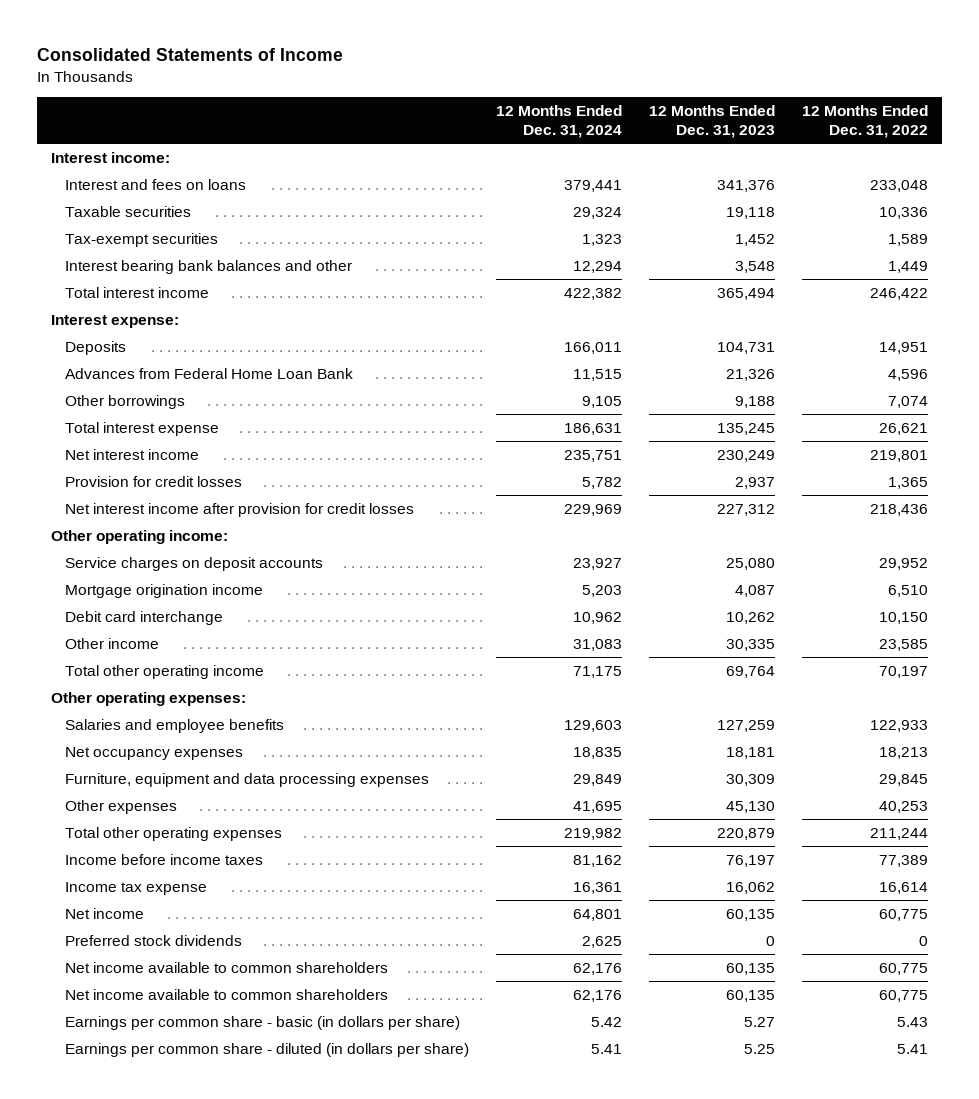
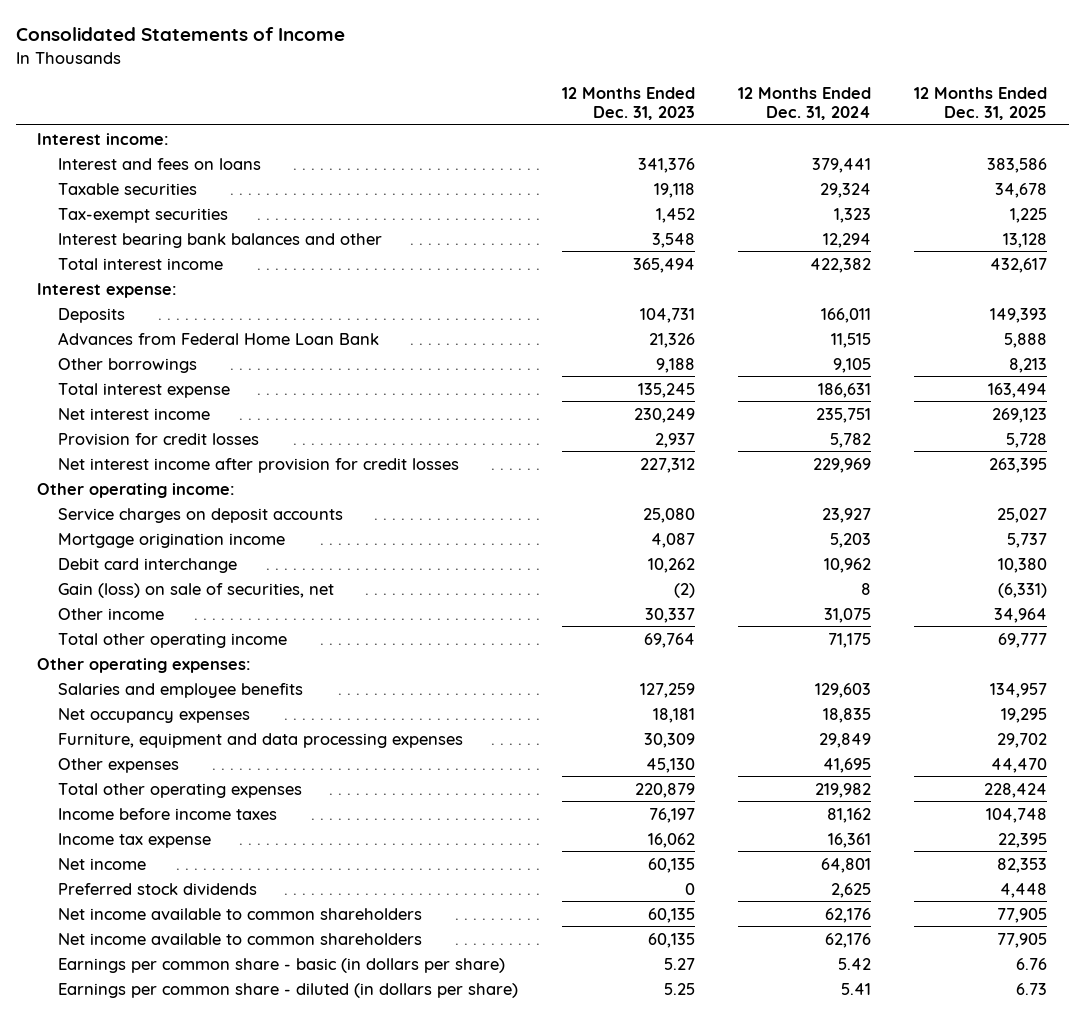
[802,105,929,138] 12 Months Ended Dec. 31, 2022 -> none
none -> [914,86,1048,121] 12 Months Ended Dec. 31, 2025
none -> [58,582,335,598] Gain (loss) on sale of securities, net
[573,638,623,651] 31,083 -> [824,607,872,623] 31,075
[726,638,776,651] 30,335 -> [644,607,695,623] 30,337

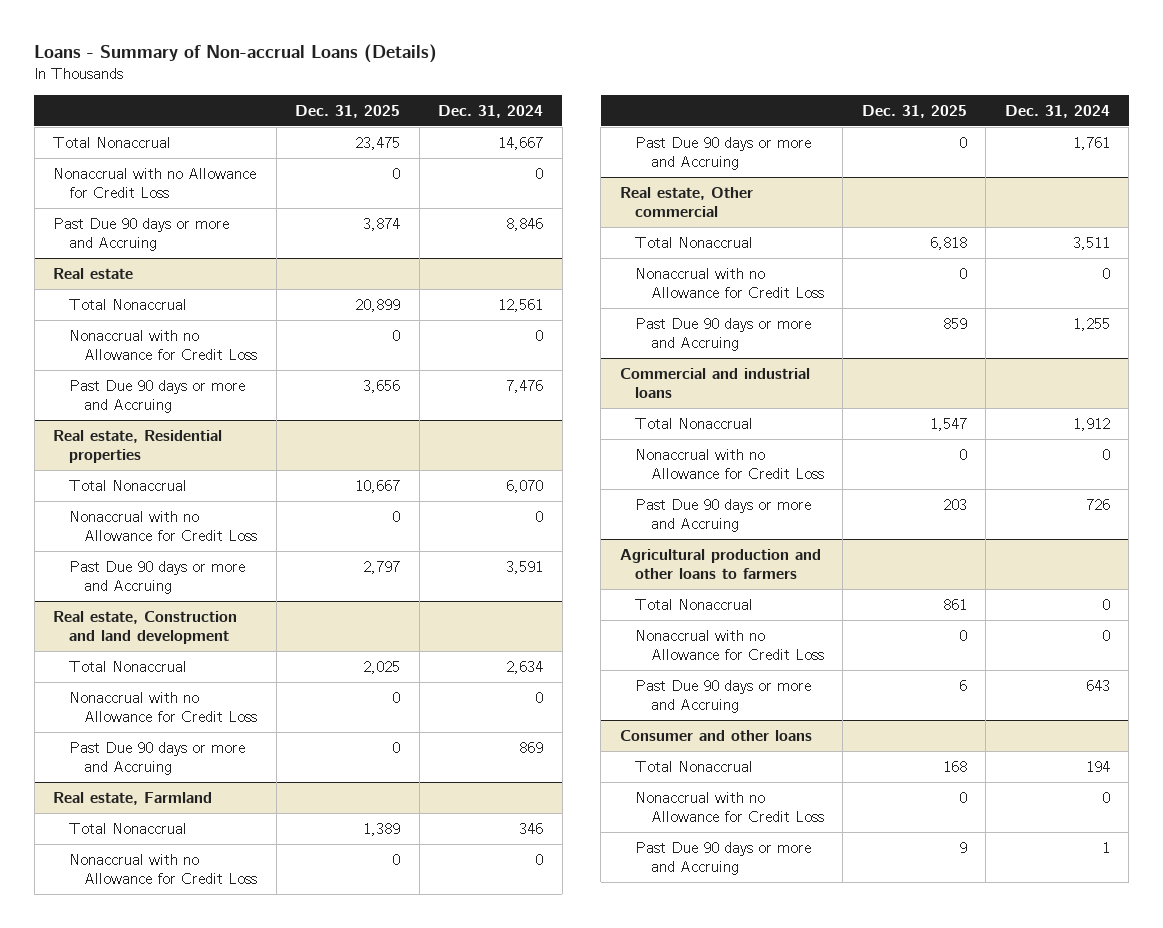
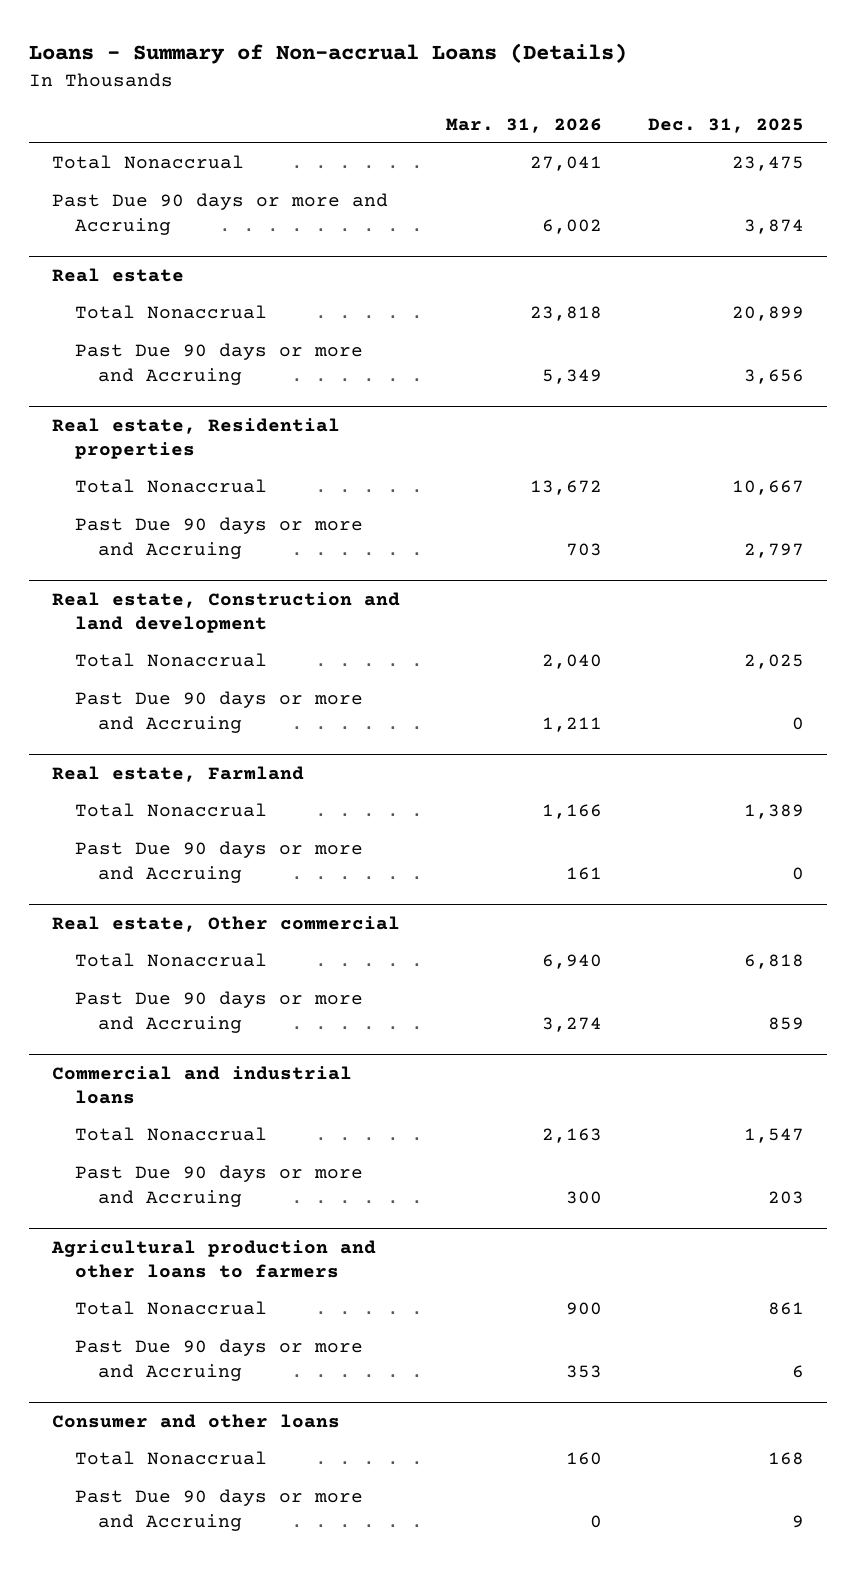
[438,104,544,118] Dec. 31, 2024 -> none
none -> [445,117,602,133] Mar. 31, 2026
[53,167,257,198] Nonaccrual with no Allowance for Credit Loss -> none
[68,329,258,360] Nonaccrual with no Allowance for Credit Loss -> none
[68,510,258,541] Nonaccrual with no Allowance for Credit Loss -> none
[68,691,258,722] Nonaccrual with no Allowance for Credit Loss -> none
[68,853,258,884] Nonaccrual with no Allowance for Credit Loss -> none
[635,267,824,298] Nonaccrual with no Allowance for Credit Loss -> none
[635,448,824,479] Nonaccrual with no Allowance for Credit Loss -> none
[635,629,824,660] Nonaccrual with no Allowance for Credit Loss -> none
[635,791,824,822] Nonaccrual with no Allowance for Credit Loss -> none

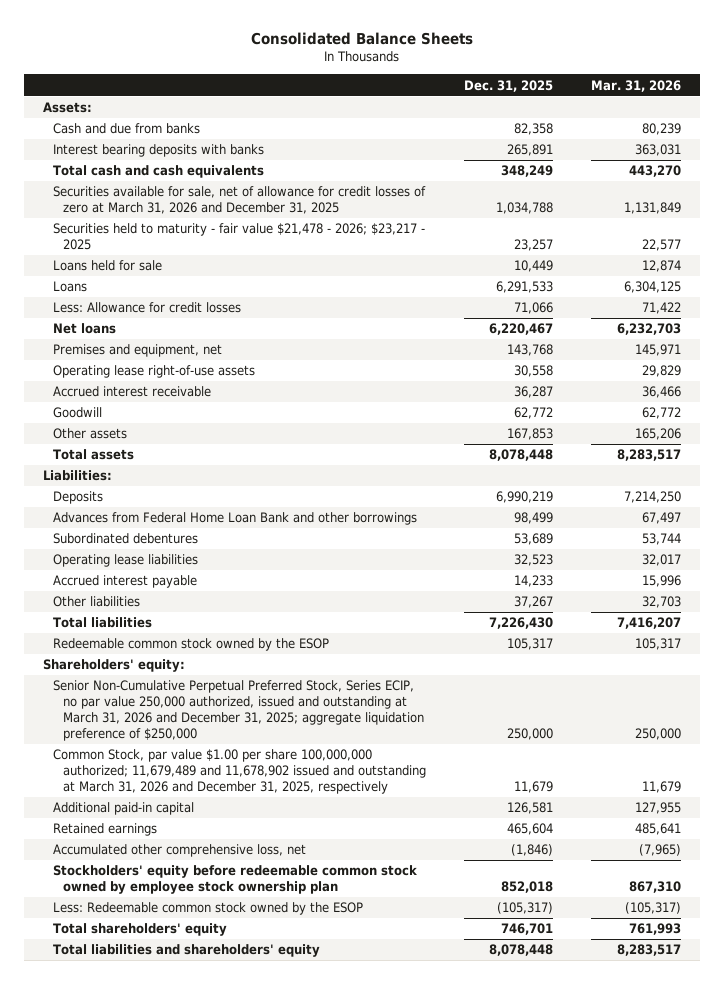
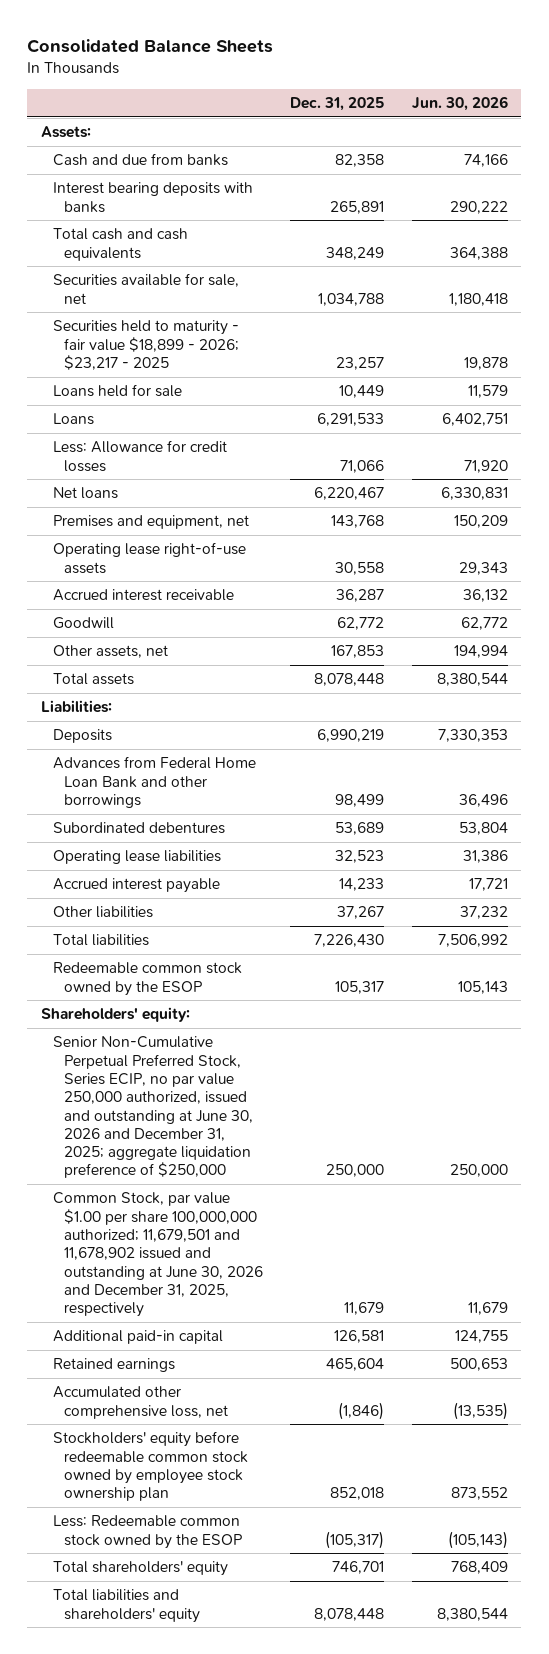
[590,79,681,92] Mar. 31, 2026 -> none
none -> [411,96,508,112] Jun. 30, 2026
[52,186,426,215] Securities available for sale, net of allowance for credit losses of zero at March 31, 2026 and December 31, 2025 -> [52,273,239,304] Securities available for sale, net
[52,223,425,251] Securities held to maturity - fair value $21,478 - 2026; $23,217 - 2025 -> [52,320,240,370] Securities held to maturity - fair value $18,899 - 2026; $23,217 - 2025
[52,428,127,440] Other assets -> [52,645,168,659] Other assets, net
[52,680,424,741] Senior Non-Cumulative Perpetual Preferred Stock, Series ECIP, no par value 250,000 authorized, issued and outstanding at March 31, 2026 and December 31, 2025; aggregate liquidation preference of $250,000 -> [52,1036,254,1179] Senior Non-Cumulative Perpetual Preferred Stock, Series ECIP, no par value 250,000 authorized, issued and outstanding at June 30, 2026 and December 31, 2025; aggregate liquidation preference of $250,000
[52,749,426,794] Common Stock, par value $1.00 per share 100,000,000 authorized; 11,679,489 and 11,678,902 issued and outstanding at March 31, 2026 and December 31, 2025, respectively -> [52,1192,264,1318] Common Stock, par value $1.00 per share 100,000,000 authorized; 11,679,501 and 11,678,902 issued and outstanding at June 30, 2026 and December 31, 2025, respectively

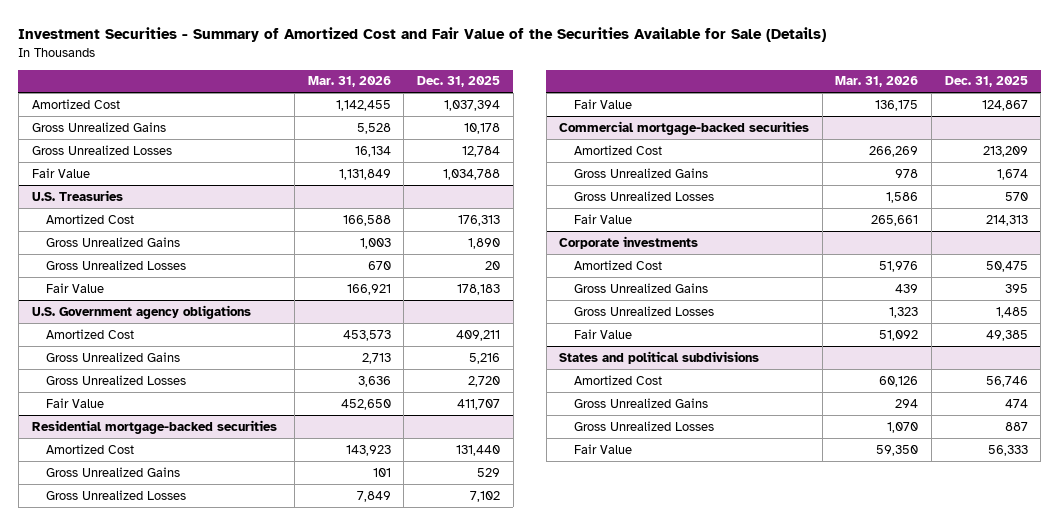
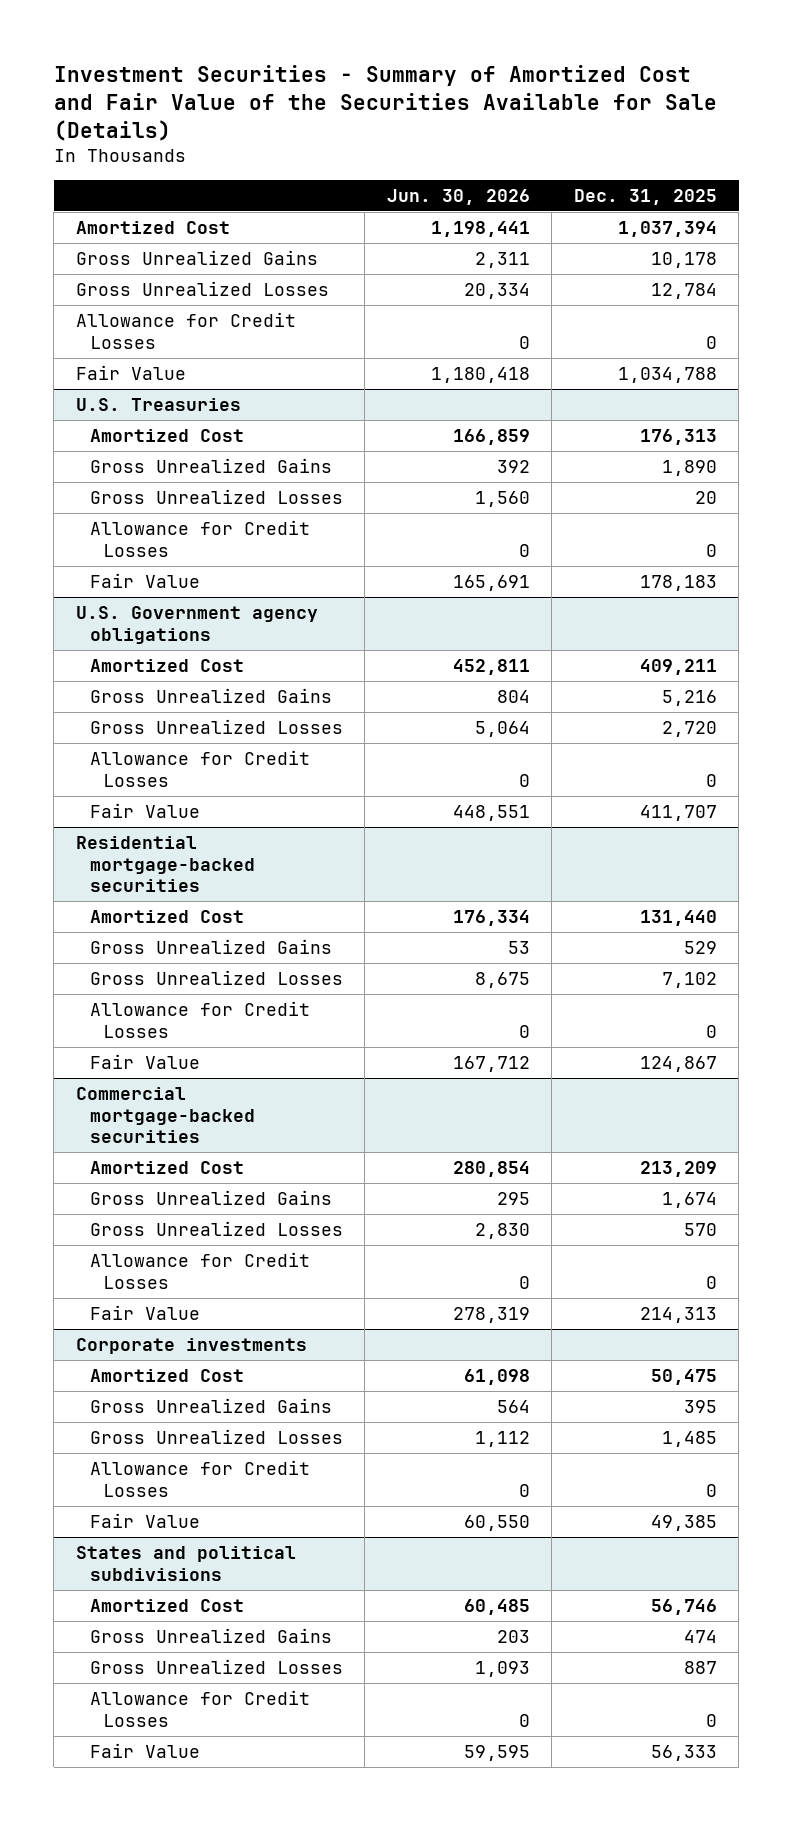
[307,76,391,88] Mar. 31, 2026 -> none
none -> [386,188,530,205] Jun. 30, 2026
none -> [75,312,296,349] Allowance for Credit Losses
none -> [89,520,310,557] Allowance for Credit Losses
none -> [89,750,310,787] Allowance for Credit Losses
none -> [89,1001,310,1038] Allowance for Credit Losses
none -> [89,1252,310,1289] Allowance for Credit Losses
none -> [89,1460,310,1497] Allowance for Credit Losses
none -> [89,1690,310,1727] Allowance for Credit Losses

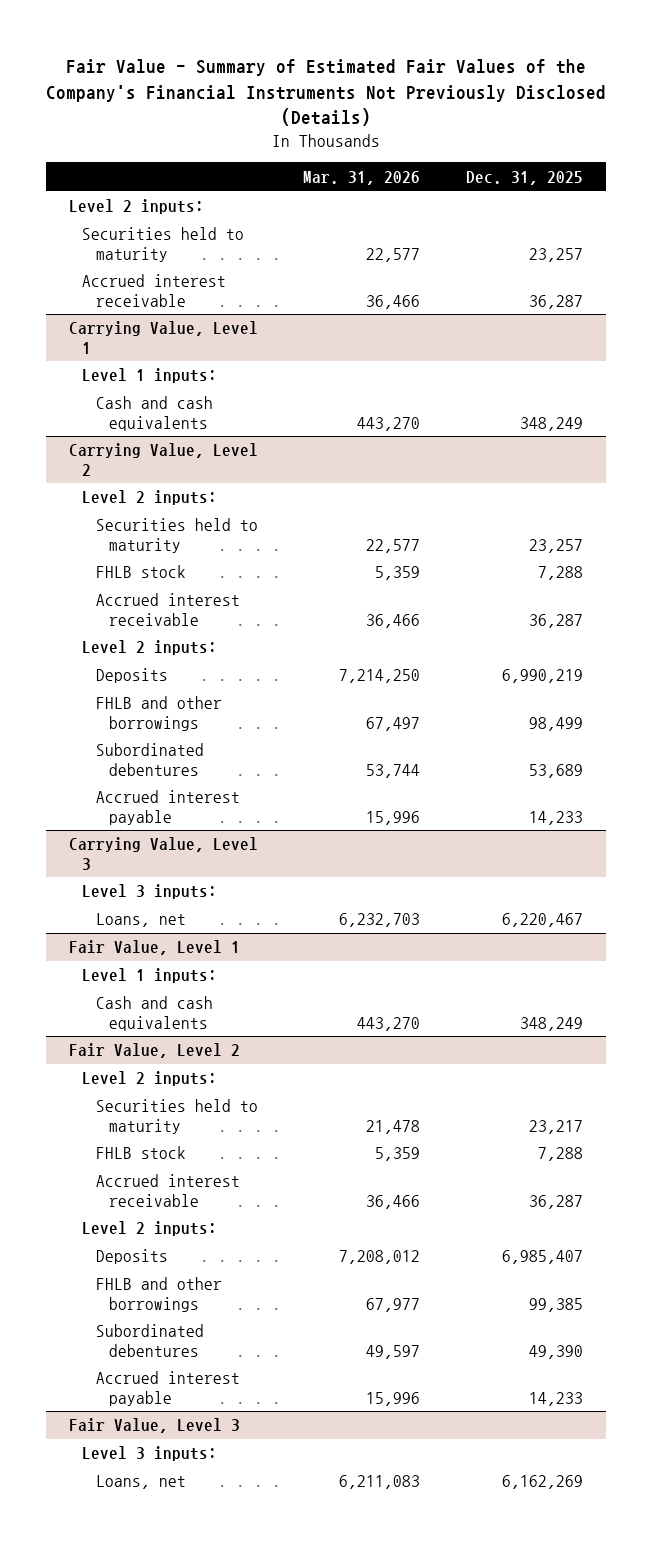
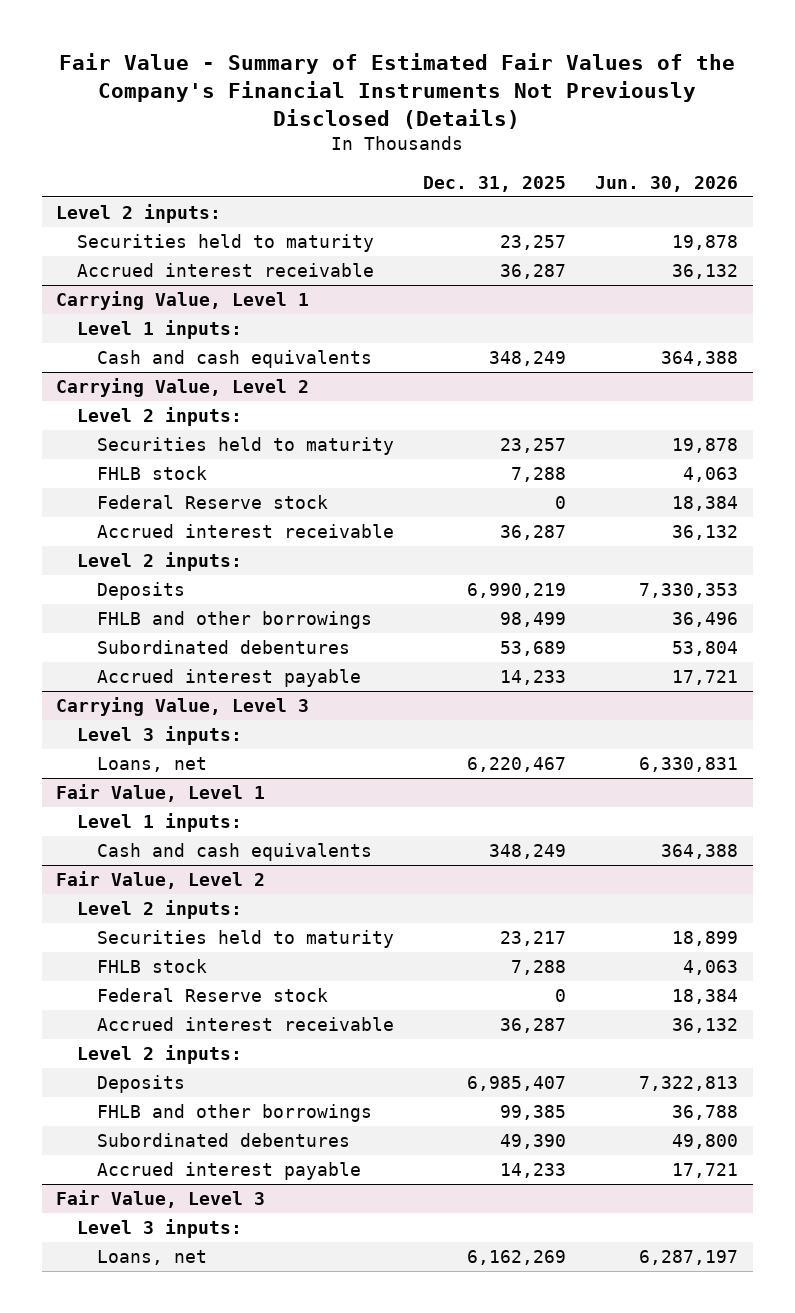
[303,170,421,185] Mar. 31, 2026 -> none
none -> [595,176,739,193] Jun. 30, 2026
none -> [96,494,328,509] Federal Reserve stock
none -> [96,987,328,1002] Federal Reserve stock

